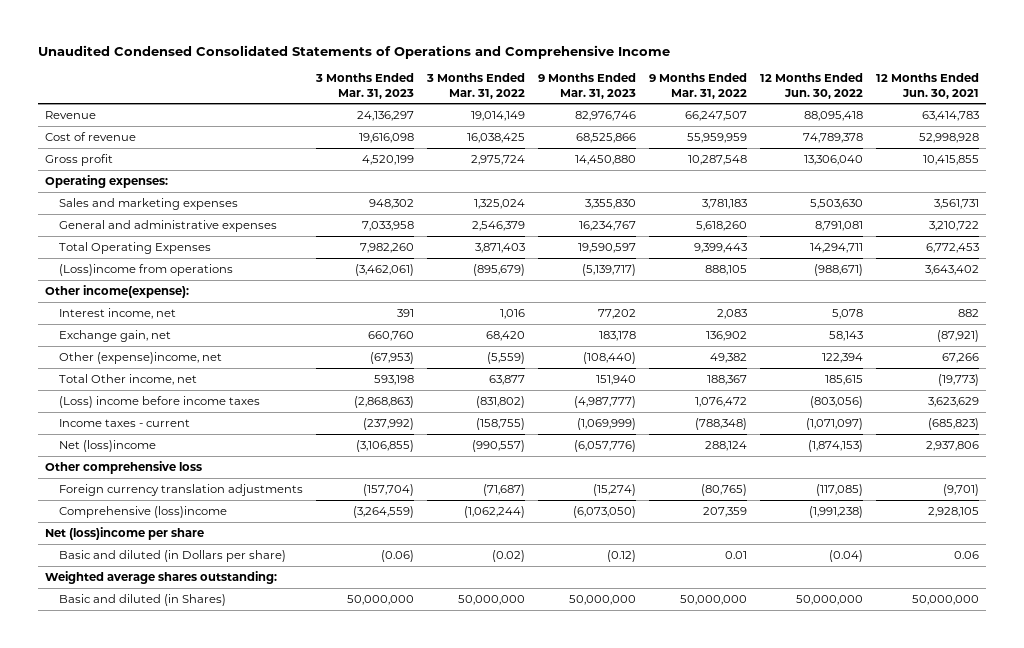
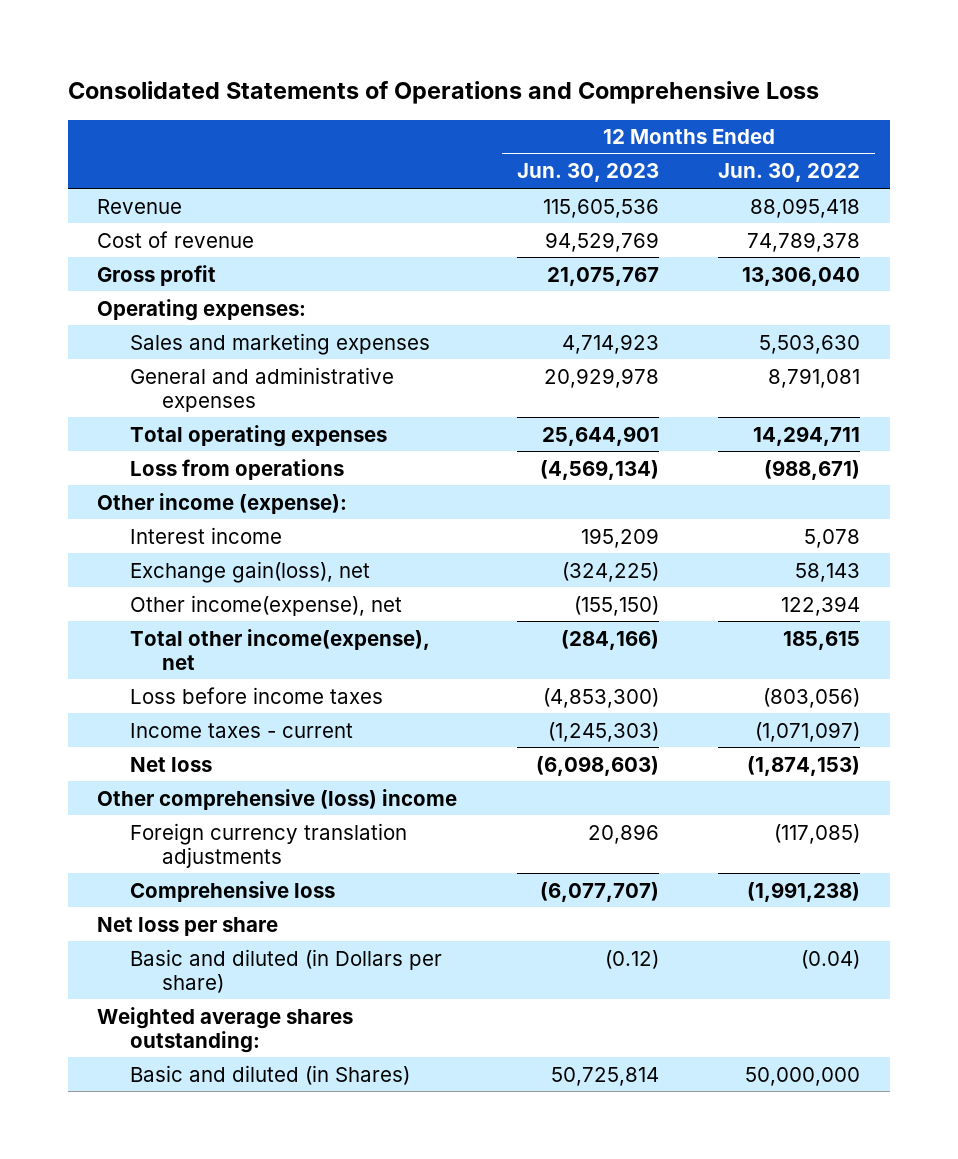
[38,45,671,60] Unaudited Condensed Consolidated Statements of Operations and Comprehensive Income -> [67,81,819,105] Consolidated Statements of Operations and Comprehensive Loss
[314,73,414,99] 3 Months Ended Mar. 31, 2023 -> none
[425,73,525,99] 3 Months Ended Mar. 31, 2022 -> none
[537,73,636,99] 9 Months Ended Mar. 31, 2023 -> none
[648,73,747,99] 9 Months Ended Mar. 31, 2022 -> none
[876,73,980,99] 12 Months Ended Jun. 30, 2021 -> none
none -> [516,163,659,183] Jun. 30, 2023
[58,241,211,254] Total Operating Expenses -> [129,424,387,447] Total operating expenses
[58,263,233,276] (Loss)income from operations -> [129,458,344,480] Loss from operations
[44,284,189,298] Other income(expense): -> [97,492,348,514] Other income (expense):
[58,307,176,319] Interest income, net -> [129,526,282,544] Interest income
[58,329,171,342] Exchange gain, net -> [129,560,370,583] Exchange gain(loss), net
[58,351,222,364] Other (expense)income, net -> [129,594,402,616] Other income(expense), net
[58,373,197,385] Total Other income, net -> [129,628,430,670] Total other income(expense), net
[58,395,260,408] (Loss) income before income taxes -> [129,686,383,704] Loss before income taxes
[58,439,156,452] Net (loss)income -> [129,756,212,772] Net loss
[44,460,202,474] Other comprehensive loss -> [97,788,458,810] Other comprehensive (loss) income
[58,505,227,518] Comprehensive (loss)income -> [129,880,335,902] Comprehensive loss
[44,526,204,540] Net (loss)income per share -> [97,916,279,936] Net loss per share

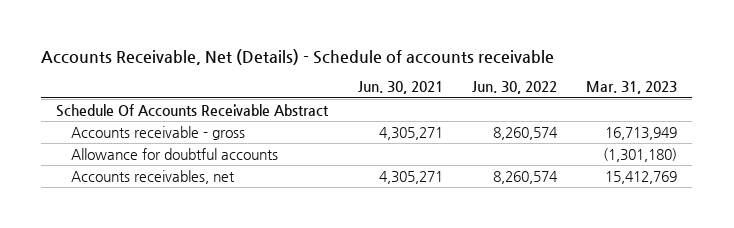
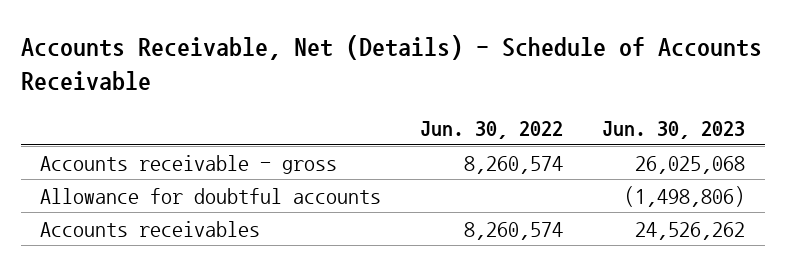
[41,49,555,66] Accounts Receivable, Net (Details) - Schedule of accounts receivable -> [20,35,762,92] Accounts Receivable, Net (Details) - Schedule of Accounts Receivable
[357,81,443,95] Jun. 30, 2021 -> none
[586,81,678,95] Mar. 31, 2023 -> none
none -> [602,121,746,140] Jun. 30, 2023
[56,103,330,117] Schedule Of Accounts Receivable Abstract -> none
[70,169,235,184] Accounts receivables, net -> [40,220,261,237] Accounts receivables

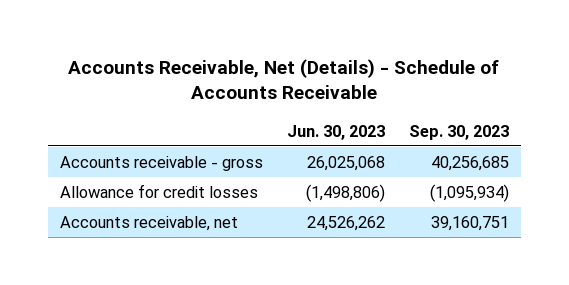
[420,121,564,140] Jun. 30, 2022 -> none
none -> [408,124,509,140] Sep. 30, 2023
[40,187,382,204] Allowance for doubtful accounts -> [59,183,258,198] Allowance for credit losses
[40,220,261,237] Accounts receivables -> [59,215,238,231] Accounts receivable, net

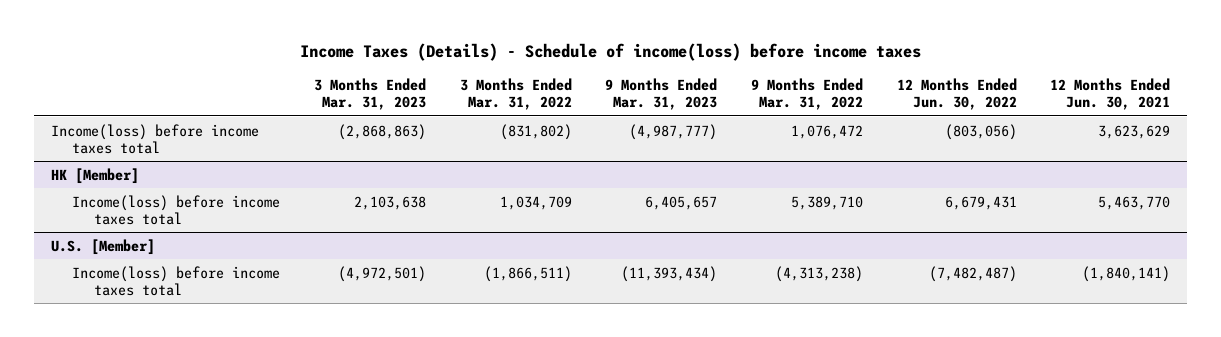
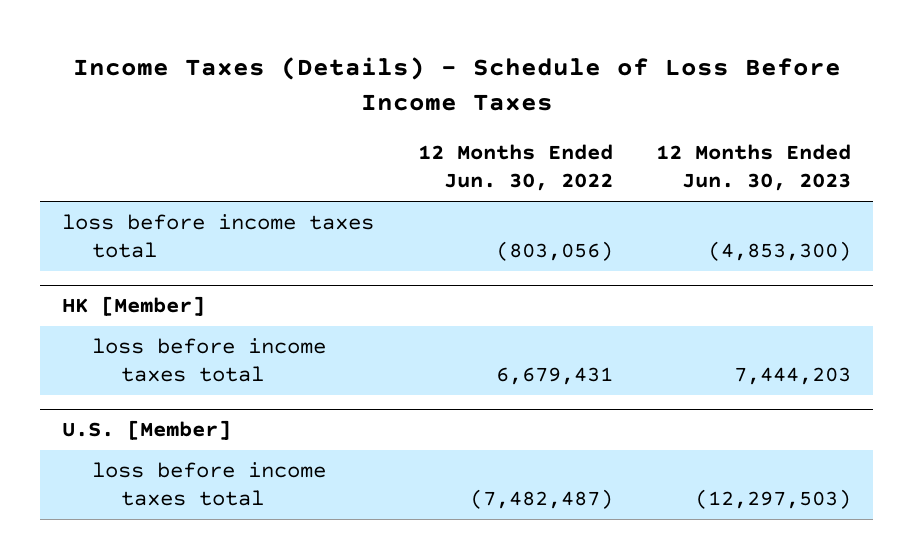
[299,42,921,61] Income Taxes (Details) - Schedule of income(loss) before income taxes -> [72,56,841,111] Income Taxes (Details) - Schedule of Loss Before Income Taxes
[314,77,427,111] 3 Months Ended Mar. 31, 2023 -> none
[459,77,572,111] 3 Months Ended Mar. 31, 2022 -> none
[605,77,718,111] 9 Months Ended Mar. 31, 2023 -> none
[750,77,863,111] 9 Months Ended Mar. 31, 2022 -> none
[1050,77,1171,111] 12 Months Ended Jun. 30, 2021 -> none
none -> [656,144,852,192] 12 Months Ended Jun. 30, 2023
[51,123,260,154] Income(loss) before income taxes total -> [61,214,374,259] loss before income taxes total
[72,194,281,225] Income(loss) before income taxes total -> [91,338,326,383] loss before income taxes total
[72,265,281,296] Income(loss) before income taxes total -> [91,462,326,507] loss before income taxes total

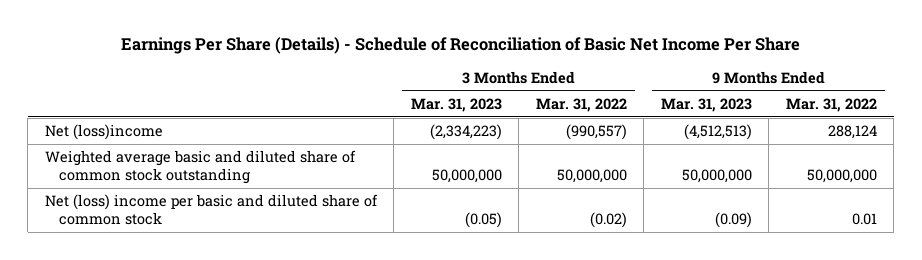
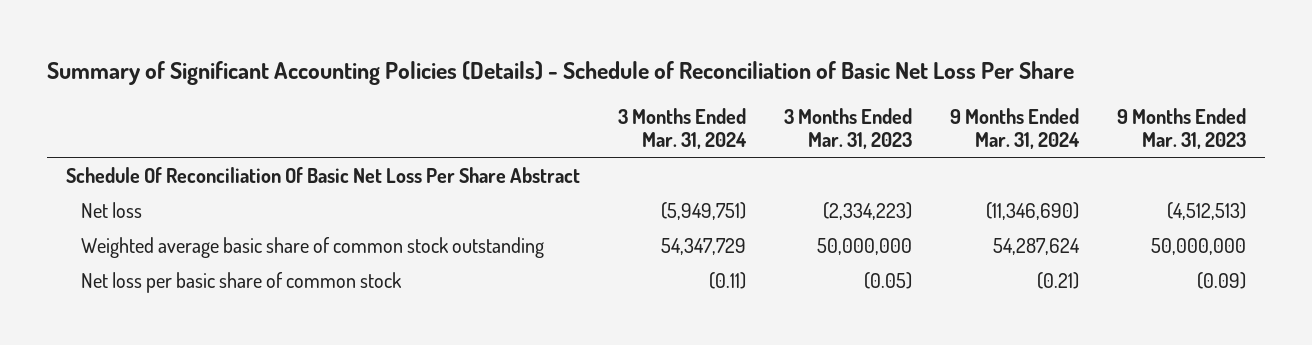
[120,37,800,55] Earnings Per Share (Details) - Schedule of Reconciliation of Basic Net Income Per Share -> [47,60,1075,85] Summary of Significant Accounting Policies (Details) - Schedule of Reconciliation of Basic Net Loss Per Share
[535,97,627,112] Mar. 31, 2022 -> none
[785,97,877,112] Mar. 31, 2022 -> none
none -> [618,107,748,150] 3 Months Ended Mar. 31, 2024
none -> [949,107,1080,150] 9 Months Ended Mar. 31, 2024
none -> [66,166,581,183] Schedule Of Reconciliation Of Basic Net Loss Per Share Abstract
[44,124,163,141] Net (loss)income -> [81,201,143,218] Net loss
[44,150,356,184] Weighted average basic and diluted share of common stock outstanding -> [81,236,545,258] Weighted average basic share of common stock outstanding
[44,194,378,225] Net (loss) income per basic and diluted share of common stock -> [81,271,403,293] Net loss per basic share of common stock

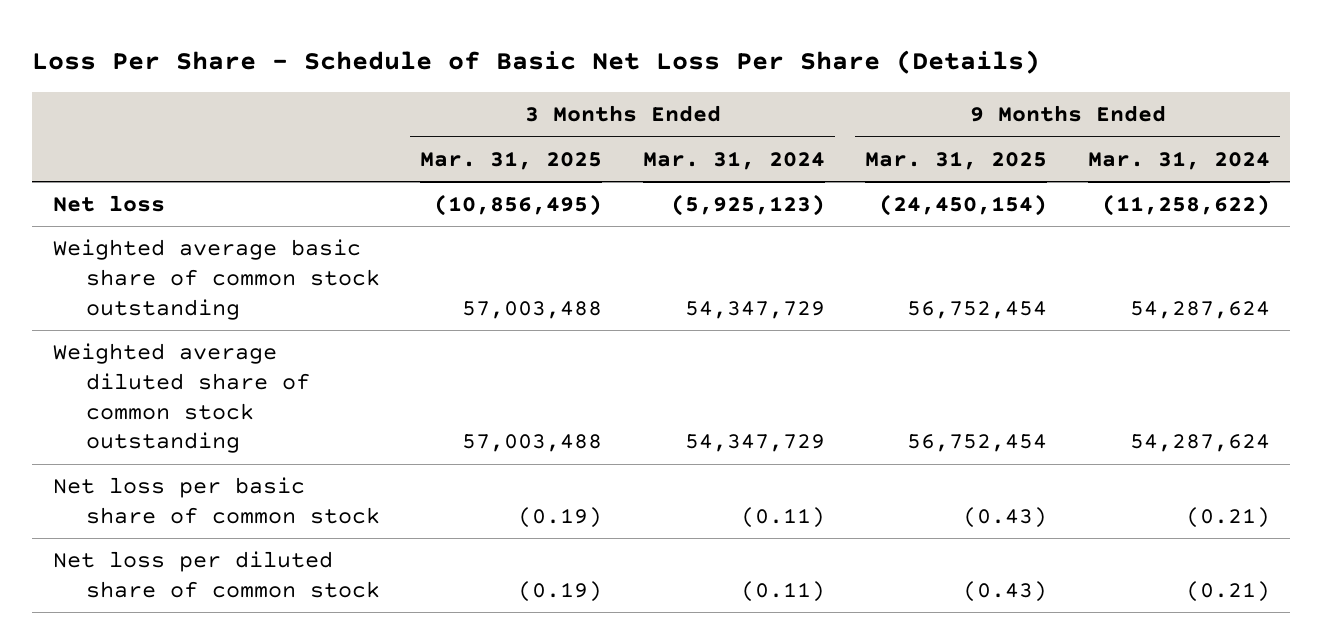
[47,60,1075,85] Summary of Significant Accounting Policies (Details) - Schedule of Reconciliation of Basic Net Loss Per Share -> [32,49,1041,74] Loss Per Share - Schedule of Basic Net Loss Per Share (Details)
[784,107,913,150] 3 Months Ended Mar. 31, 2023 -> none
[1116,107,1246,150] 9 Months Ended Mar. 31, 2023 -> none
none -> [420,150,603,170] Mar. 31, 2025
none -> [865,150,1048,170] Mar. 31, 2025
[66,166,581,183] Schedule Of Reconciliation Of Basic Net Loss Per Share Abstract -> none
[661,201,747,220] (5,949,751) -> [670,194,825,217] (5,925,123)
[985,201,1079,220] (11,346,690) -> [1102,194,1271,217] (11,258,622)
none -> [52,343,310,454] Weighted average diluted share of common stock outstanding
none -> [52,551,380,598] Net loss per diluted share of common stock

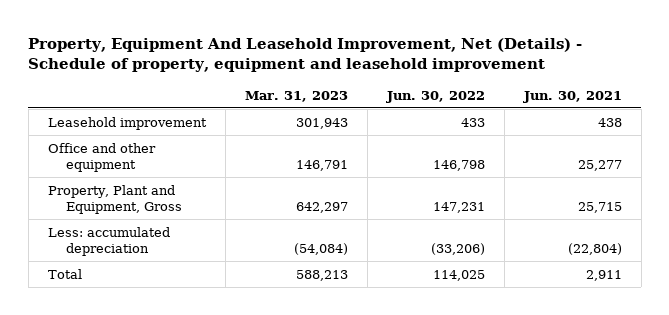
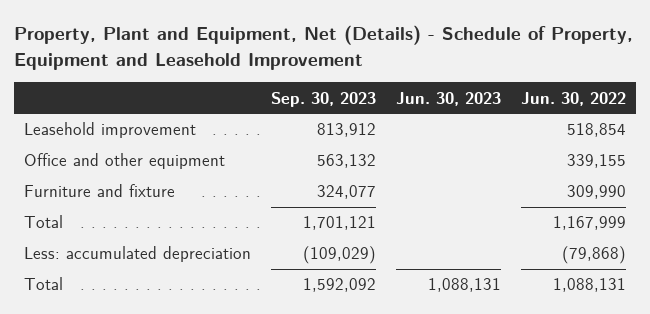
[28,37,583,72] Property, Equipment And Leasehold Improvement, Net (Details) - Schedule of property, equipment and leasehold improvement -> [13,24,633,70] Property, Plant and Equipment, Net (Details) - Schedule of Property, Equipment and Leasehold Improvement
[244,90,348,102] Mar. 31, 2023 -> none
[522,90,622,103] Jun. 30, 2021 -> none
none -> [271,91,377,107] Sep. 30, 2023
none -> [396,91,502,106] Jun. 30, 2023
[47,184,183,214] Property, Plant and Equipment, Gross -> none
[460,117,485,127] 433 -> [567,123,627,138] 518,854
[432,159,485,171] 146,798 -> [567,154,627,169] 339,155
none -> [23,184,175,198] Furniture and fixture
none -> [23,215,63,229] Total
[430,242,485,255] (33,206) -> [562,246,627,265] (79,868)
[432,269,485,281] 114,025 -> [553,278,627,293] 1,088,131

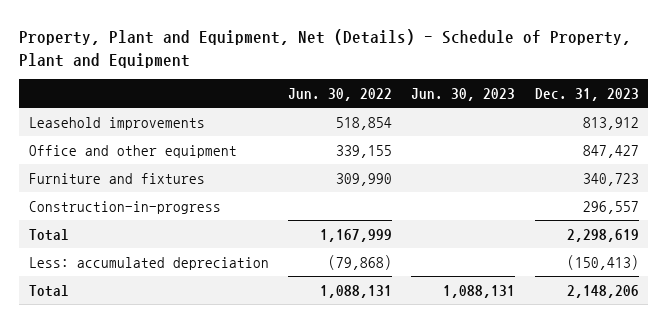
[13,24,633,70] Property, Plant and Equipment, Net (Details) - Schedule of Property, Equipment and Leasehold Improvement -> [19,28,632,68] Property, Plant and Equipment, Net (Details) - Schedule of Property, Plant and Equipment
[271,91,377,107] Sep. 30, 2023 -> none
none -> [534,88,639,102] Dec. 31, 2023
[23,122,196,139] Leasehold improvement -> [28,116,205,130] Leasehold improvements
[23,184,175,198] Furniture and fixture -> [28,172,205,184] Furniture and fixtures
none -> [28,200,221,214] Construction-in-progress

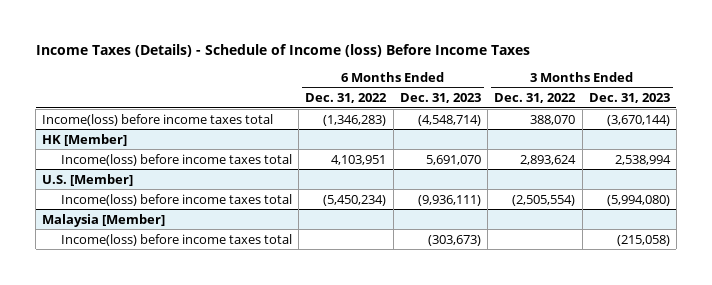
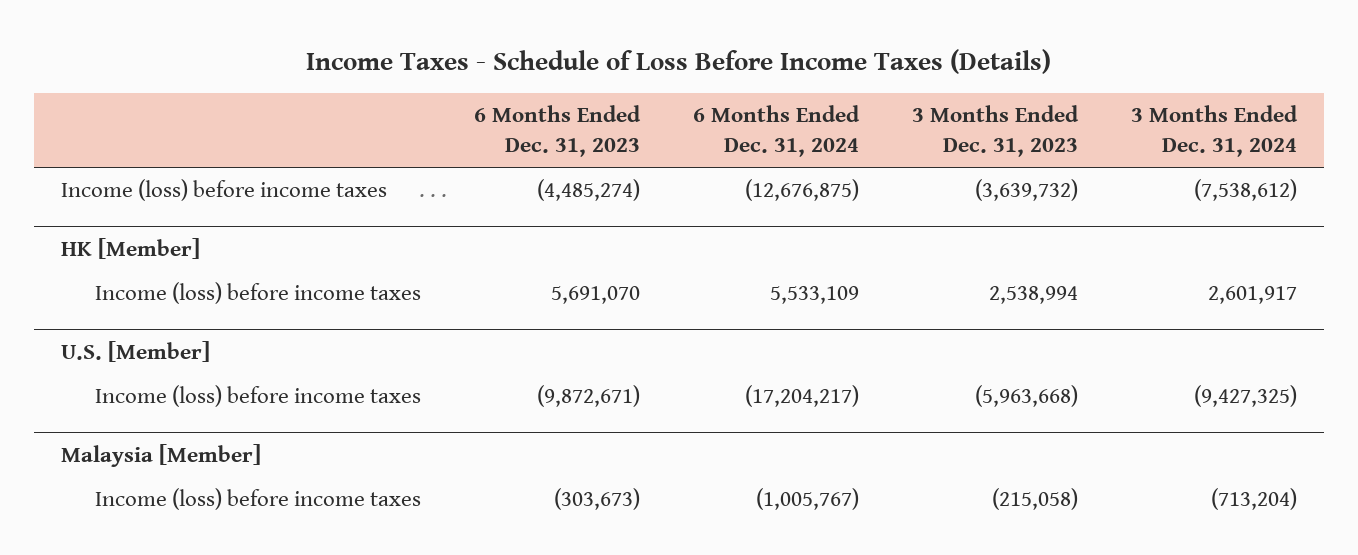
[35,43,530,57] Income Taxes (Details) - Schedule of Income (loss) Before Income Taxes -> [306,49,1052,75] Income Taxes - Schedule of Loss Before Income Taxes (Details)
[305,92,388,103] Dec. 31, 2022 -> none
[494,92,577,103] Dec. 31, 2022 -> none
none -> [693,105,861,158] 6 Months Ended Dec. 31, 2024
none -> [1131,105,1299,158] 3 Months Ended Dec. 31, 2024
[42,113,274,126] Income(loss) before income taxes total -> [60,179,387,202] Income (loss) before income taxes
[417,114,481,126] (4,548,714) -> [536,179,640,202] (4,485,274)
[606,114,670,126] (3,670,144) -> [975,179,1079,202] (3,639,732)
[60,153,292,166] Income(loss) before income taxes total -> [94,282,421,305] Income (loss) before income taxes
[60,193,292,206] Income(loss) before income taxes total -> [94,385,421,408] Income (loss) before income taxes
[417,194,481,206] (9,936,111) -> [536,385,640,408] (9,872,671)
[606,194,670,206] (5,994,080) -> [975,385,1079,408] (5,963,668)
[60,233,292,246] Income(loss) before income taxes total -> [94,488,421,511] Income (loss) before income taxes

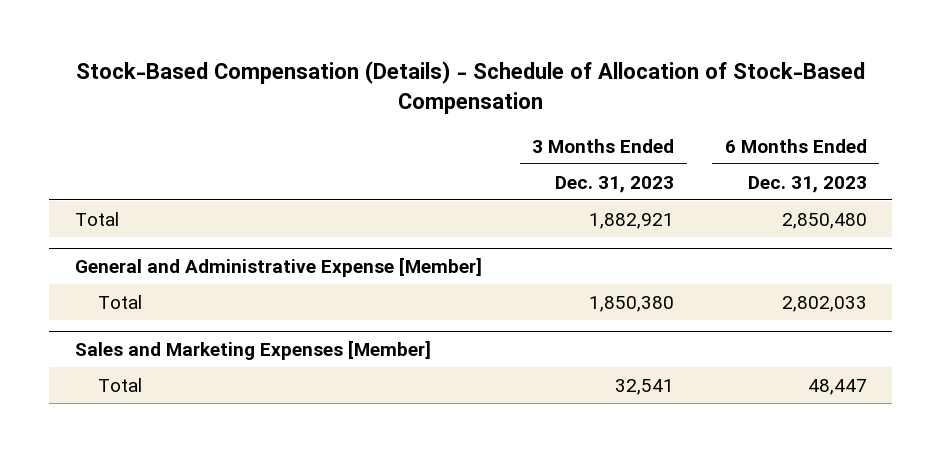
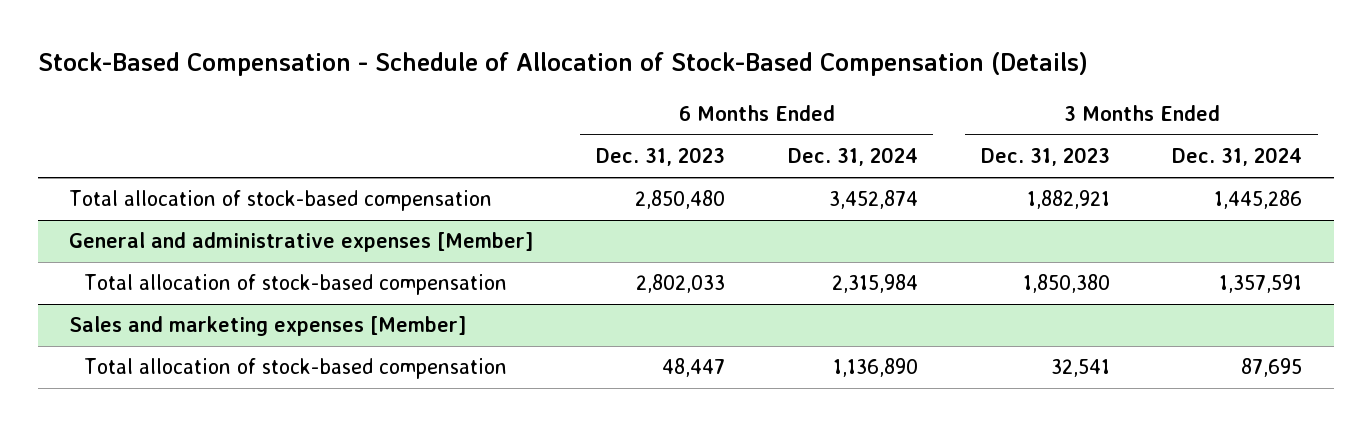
[75,60,865,114] Stock-Based Compensation (Details) - Schedule of Allocation of Stock-Based Compensation -> [37,52,1088,77] Stock-Based Compensation - Schedule of Allocation of Stock-Based Compensation (Details)
none -> [787,147,918,167] Dec. 31, 2024
none -> [1172,147,1303,167] Dec. 31, 2024
[74,211,119,226] Total -> [69,190,493,212] Total allocation of stock-based compensation
[74,257,482,278] General and Administrative Expense [Member] -> [69,232,534,253] General and administrative expenses [Member]
[98,294,143,309] Total -> [84,274,508,296] Total allocation of stock-based compensation
[74,340,431,361] Sales and Marketing Expenses [Member] -> [69,316,467,337] Sales and marketing expenses [Member]
[98,377,143,392] Total -> [84,358,508,380] Total allocation of stock-based compensation

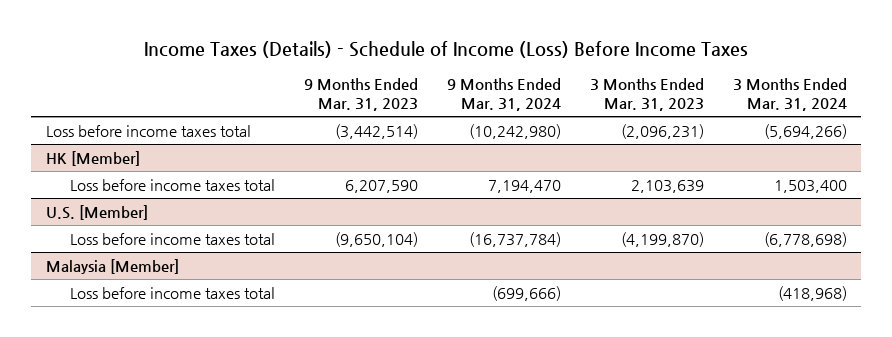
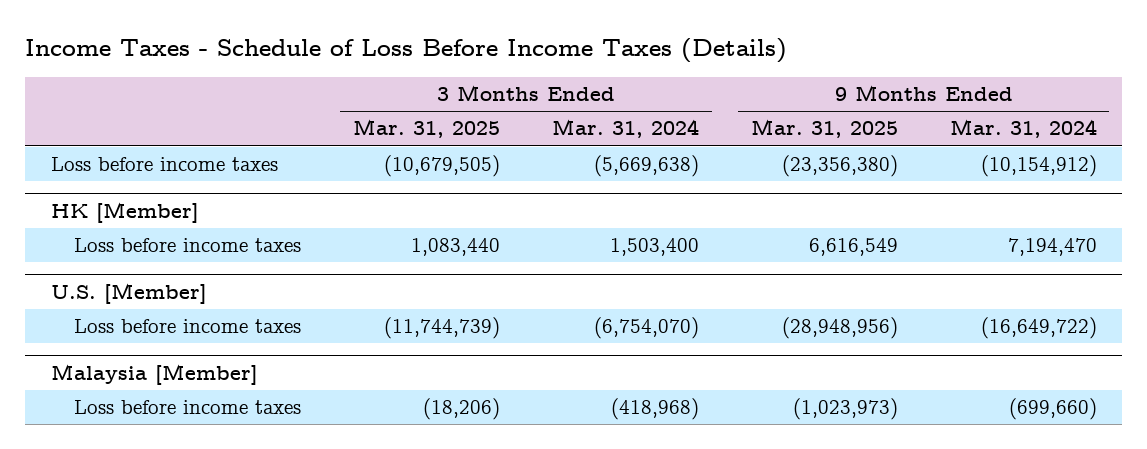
[144,40,749,58] Income Taxes (Details) - Schedule of Income (Loss) Before Income Taxes -> [24,38,787,64] Income Taxes - Schedule of Loss Before Income Taxes (Details)
[303,77,418,111] 9 Months Ended Mar. 31, 2023 -> none
[589,77,704,111] 3 Months Ended Mar. 31, 2023 -> none
none -> [352,119,500,139] Mar. 31, 2025
none -> [750,119,898,139] Mar. 31, 2025
[45,124,251,137] Loss before income taxes total -> [50,157,278,172] Loss before income taxes
[468,123,561,139] (10,242,980) -> [980,155,1097,178] (10,154,912)
[763,123,847,139] (5,694,266) -> [593,155,699,178] (5,669,638)
[69,178,275,191] Loss before income taxes total -> [74,238,302,253] Loss before income taxes
[69,232,275,245] Loss before income taxes total -> [74,319,302,334] Loss before income taxes
[468,231,561,247] (16,737,784) -> [980,317,1097,340] (16,649,722)
[763,231,847,247] (6,778,698) -> [593,317,699,340] (6,754,070)
[69,286,275,299] Loss before income taxes total -> [74,400,302,415] Loss before income taxes
[491,285,561,301] (699,666) -> [1008,398,1097,421] (699,660)

